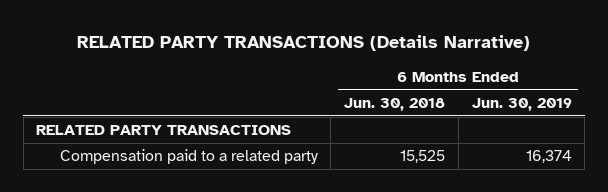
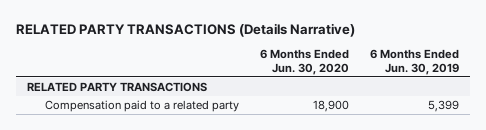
[344,97,446,111] Jun. 30, 2018 -> none
none -> [260,49,350,76] 6 Months Ended Jun. 30, 2020
[525,150,572,164] 16,374 -> [428,99,460,112] 5,399

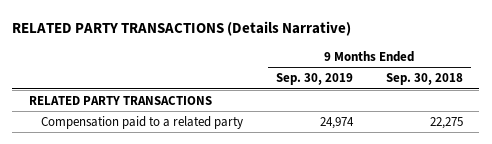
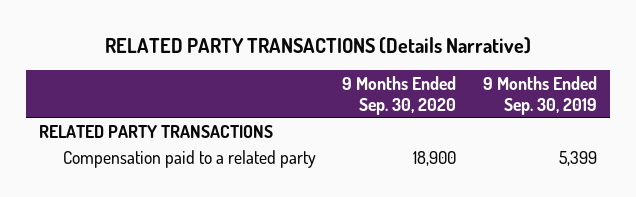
[385,73,463,86] Sep. 30, 2018 -> none
none -> [342,75,457,116] 9 Months Ended Sep. 30, 2020
[319,117,354,130] 24,974 -> [558,151,597,167] 5,399

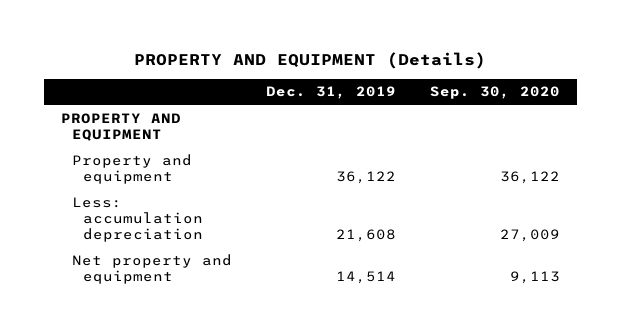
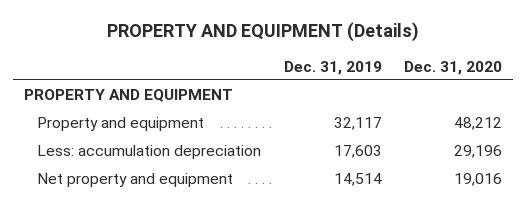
[430,86,561,100] Sep. 30, 2020 -> none
none -> [404,60,503,75] Dec. 31, 2020
[335,170,396,184] 36,122 -> [333,117,382,131] 32,117
[335,228,396,242] 21,608 -> [333,145,382,159] 17,603

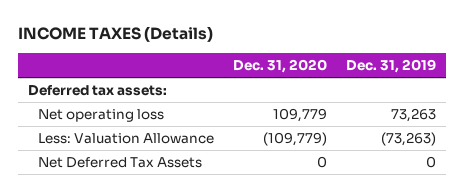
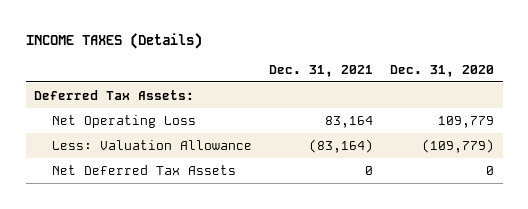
[345,59,436,74] Dec. 31, 2019 -> none
none -> [269,64,374,77] Dec. 31, 2021
[27,85,167,97] Deferred tax assets: -> [34,89,195,100] Deferred Tax Assets:
[37,109,164,123] Net operating loss -> [52,114,197,128] Net Operating Loss

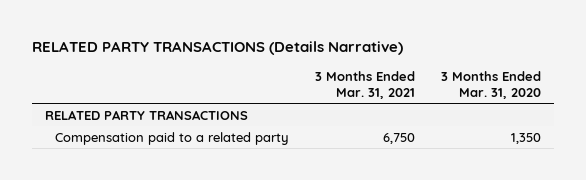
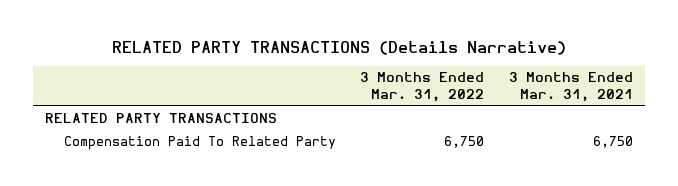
[440,70,541,99] 3 Months Ended Mar. 31, 2020 -> none
none -> [360,72,485,103] 3 Months Ended Mar. 31, 2022
[54,131,289,145] Compensation paid to a related party -> [63,136,336,151] Compensation Paid To Related Party

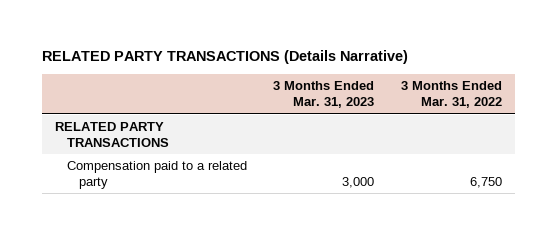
[509,72,634,103] 3 Months Ended Mar. 31, 2021 -> none
none -> [273,81,375,109] 3 Months Ended Mar. 31, 2023
[63,136,336,151] Compensation Paid To Related Party -> [66,161,247,189] Compensation paid to a related party

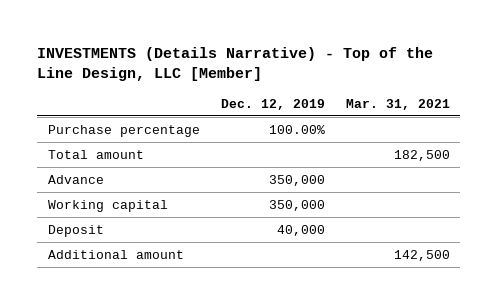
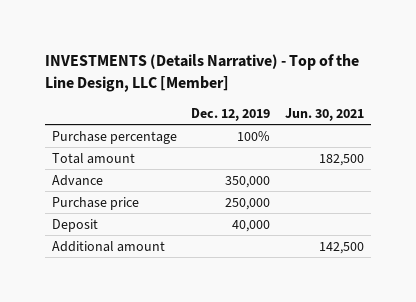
[345,98,450,110] Mar. 31, 2021 -> none
none -> [284,107,364,121] Jun. 30, 2021
[268,124,325,134] 100.00% -> [237,130,271,141] 100%
[47,199,168,212] Working capital -> none
none -> [51,196,139,210] Purchase price

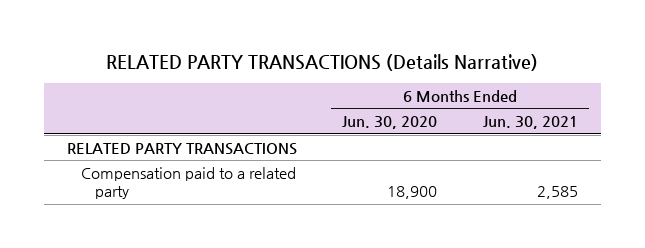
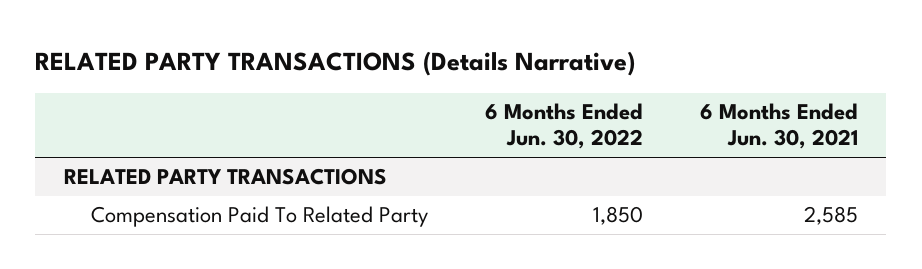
[342,116,438,130] Jun. 30, 2020 -> none
none -> [484,103,643,150] 6 Months Ended Jun. 30, 2022
[80,166,296,200] Compensation paid to a related party -> [90,206,428,228] Compensation Paid To Related Party

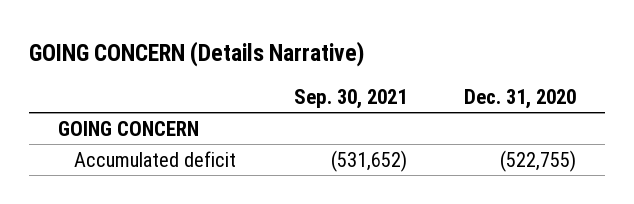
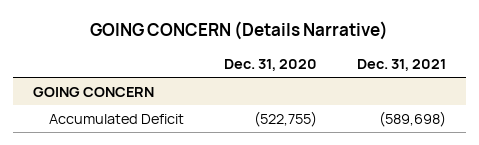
[293,89,407,110] Sep. 30, 2021 -> none
none -> [357,59,447,72] Dec. 31, 2021
[74,150,237,167] Accumulated deficit -> [49,113,185,124] Accumulated Deficit

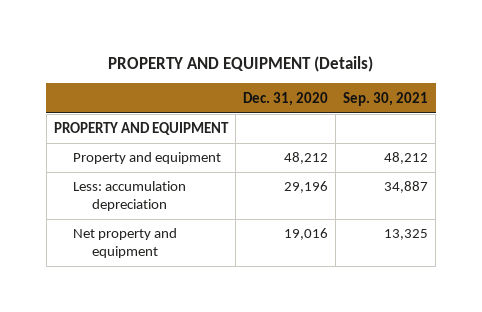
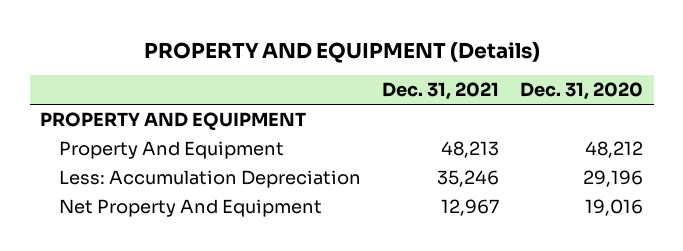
[343,91,429,106] Sep. 30, 2021 -> none
none -> [381,82,499,101] Dec. 31, 2021
[72,152,221,165] Property and equipment -> [58,140,284,159] Property And Equipment
[72,181,186,212] Less: accumulation depreciation -> [58,169,361,188] Less: Accumulation Depreciation
[72,228,177,259] Net property and equipment -> [58,198,322,217] Net Property And Equipment

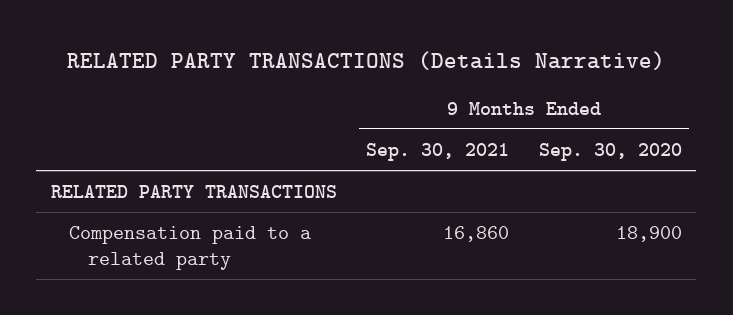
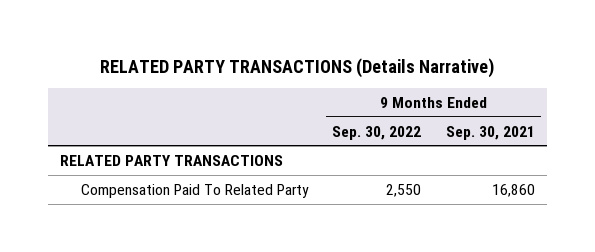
[538,142,682,161] Sep. 30, 2020 -> none
none -> [332,125,422,140] Sep. 30, 2022
[69,225,312,270] Compensation paid to a related party -> [81,183,310,198] Compensation Paid To Related Party

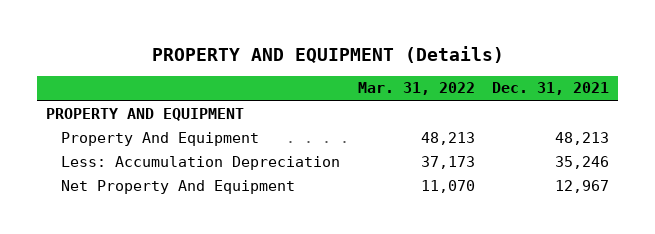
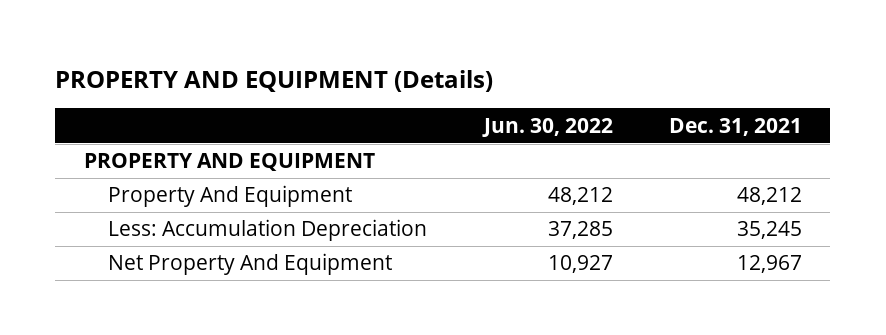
[357,82,475,96] Mar. 31, 2022 -> none
none -> [481,117,613,137] Jun. 30, 2022
[555,131,610,145] 48,213 -> [737,187,803,206] 48,212
[555,155,610,169] 35,246 -> [737,221,803,240] 35,245

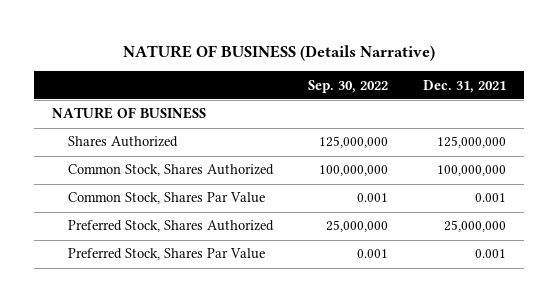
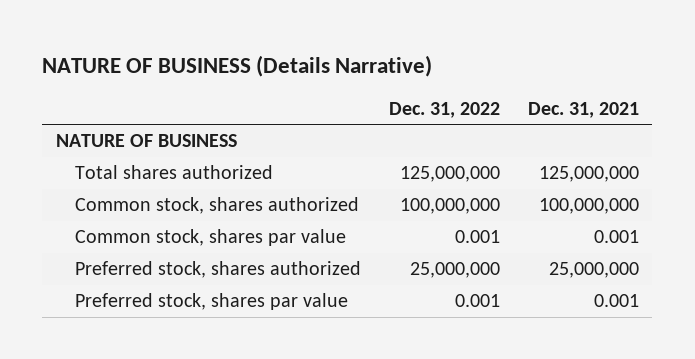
[308,79,389,93] Sep. 30, 2022 -> none
none -> [389,101,501,118] Dec. 31, 2022
[68,136,179,148] Shares Authorized -> [75,165,274,180] Total shares authorized
[68,164,275,177] Common Stock, Shares Authorized -> [75,197,360,215] Common stock, shares authorized
[68,192,266,205] Common Stock, Shares Par Value -> [75,229,347,247] Common stock, shares par value
[68,220,275,233] Preferred Stock, Shares Authorized -> [75,261,362,279] Preferred stock, shares authorized
[68,248,266,261] Preferred Stock, Shares Par Value -> [75,293,349,311] Preferred stock, shares par value

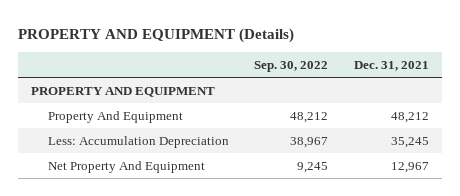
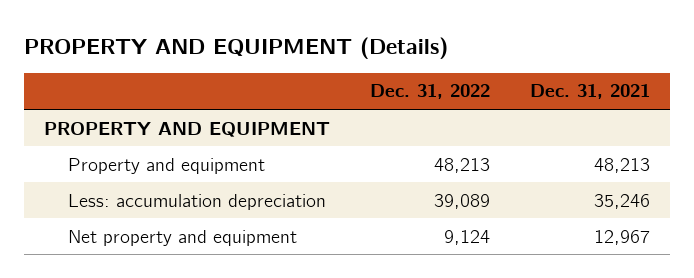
[254,60,329,72] Sep. 30, 2022 -> none
none -> [370,84,491,100] Dec. 31, 2022
[47,110,183,123] Property And Equipment -> [68,157,266,174] Property and equipment
[391,111,430,123] 48,212 -> [594,157,651,173] 48,213
[47,135,229,148] Less: Accumulation Depreciation -> [68,193,327,210] Less: accumulation depreciation
[391,136,430,148] 35,245 -> [594,193,651,209] 35,246
[47,160,205,173] Net Property And Equipment -> [68,229,298,246] Net property and equipment

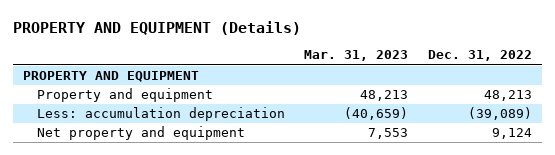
[530,84,651,100] Dec. 31, 2021 -> none
none -> [304,50,409,62] Mar. 31, 2023
[434,193,491,209] 39,089 -> [468,107,533,121] (39,089)

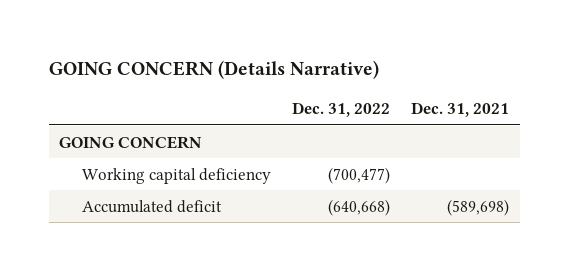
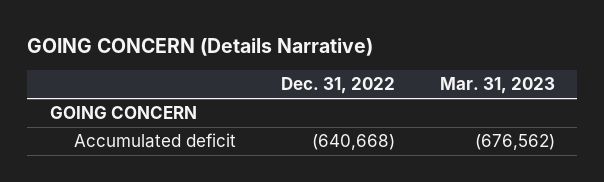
[411,102,510,118] Dec. 31, 2021 -> none
none -> [439,77,555,95] Mar. 31, 2023
[81,167,271,184] Working capital deficiency -> none

